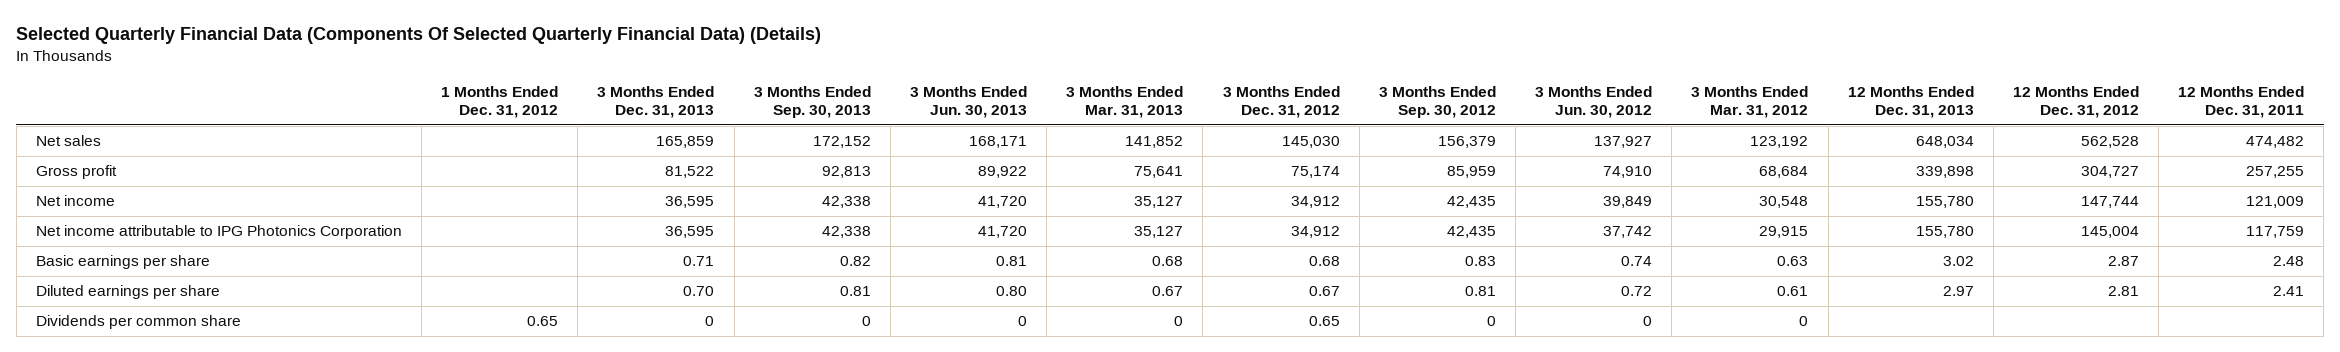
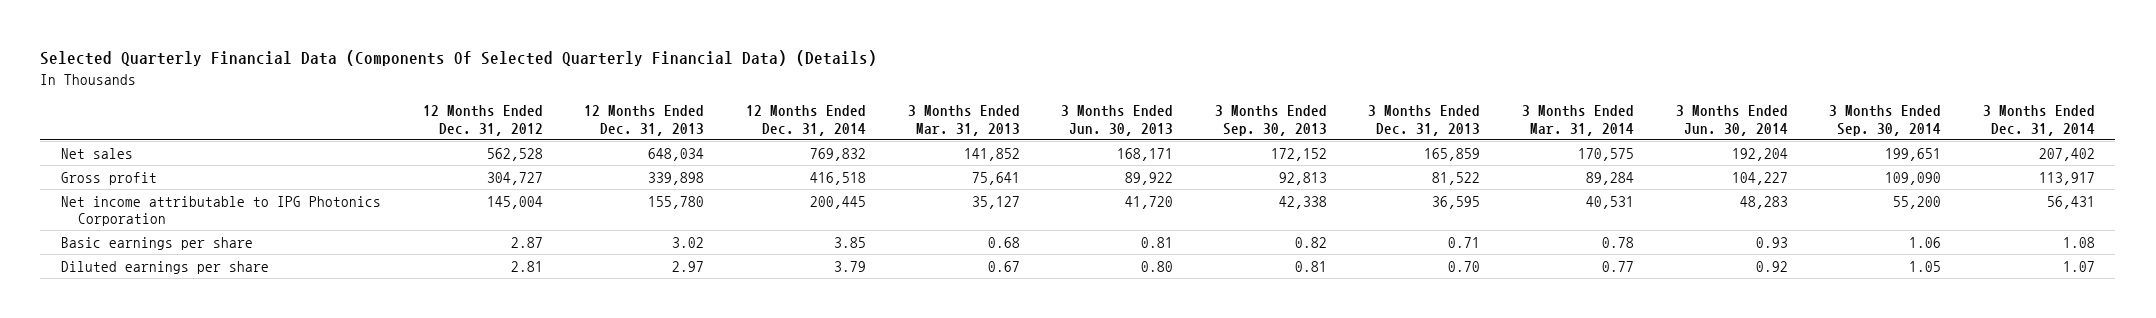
[441,85,559,119] 1 Months Ended Dec. 31, 2012 -> none
[1222,85,1340,119] 3 Months Ended Dec. 31, 2012 -> none
[1378,85,1496,119] 3 Months Ended Sep. 30, 2012 -> none
[1535,85,1653,119] 3 Months Ended Jun. 30, 2012 -> none
[1691,85,1809,119] 3 Months Ended Mar. 31, 2012 -> none
[2178,85,2305,119] 12 Months Ended Dec. 31, 2011 -> none
none -> [745,105,866,136] 12 Months Ended Dec. 31, 2014
none -> [1521,105,1634,136] 3 Months Ended Mar. 31, 2014
none -> [1675,105,1788,136] 3 Months Ended Jun. 30, 2014
none -> [1829,105,1942,136] 3 Months Ended Sep. 30, 2014
none -> [1982,105,2095,136] 3 Months Ended Dec. 31, 2014
[35,195,115,207] Net income -> none
[35,315,241,330] Dividends per common share -> none

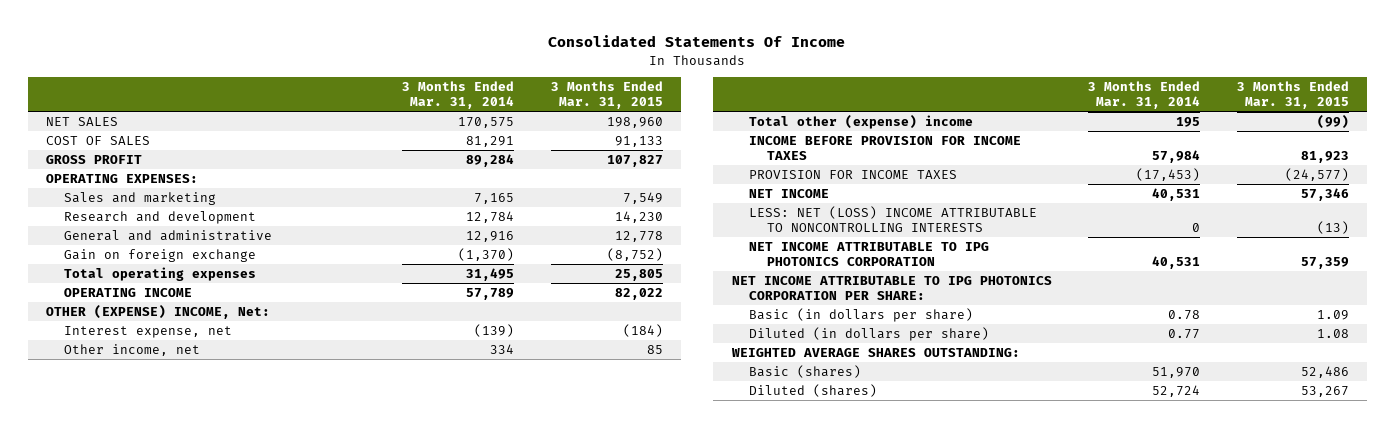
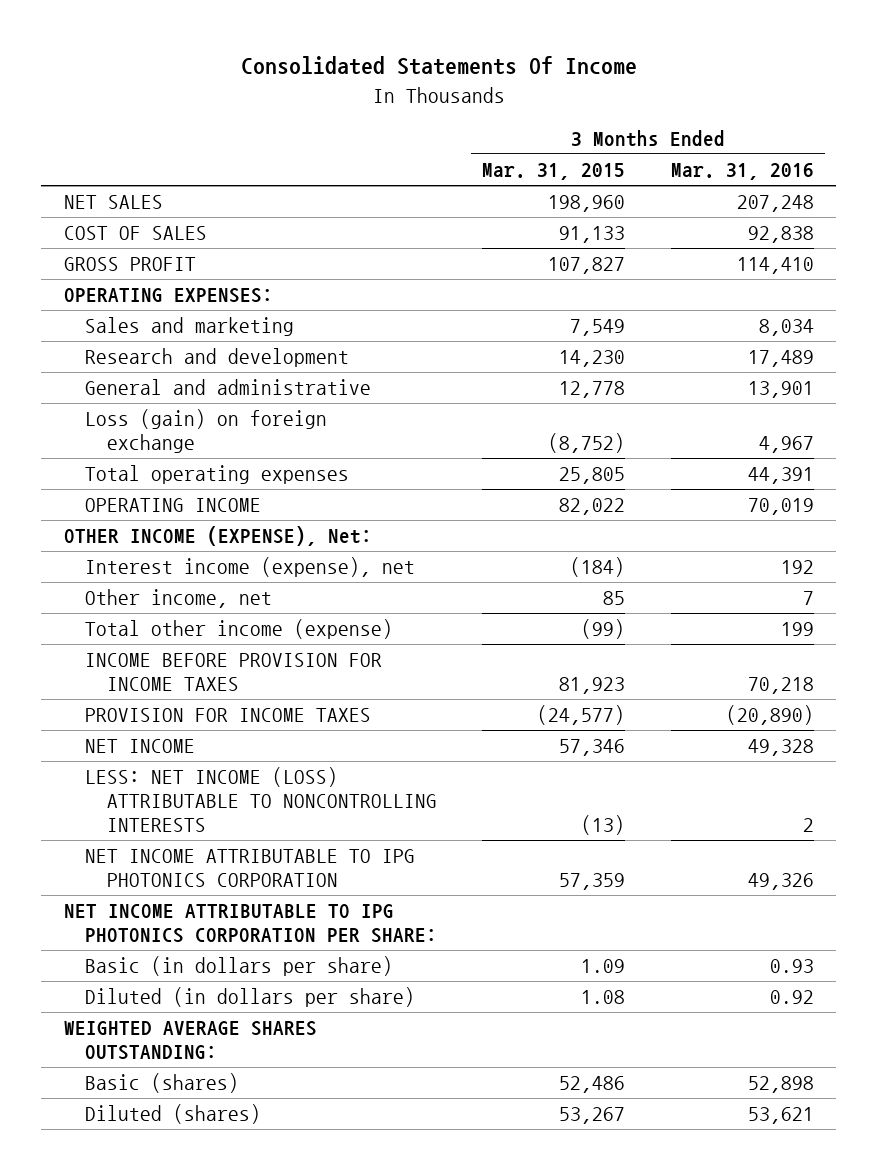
[402,81,515,110] 3 Months Ended Mar. 31, 2014 -> none
none -> [670,163,814,181] Mar. 31, 2016
[63,248,256,262] Gain on foreign exchange -> [85,409,328,454] Loss (gain) on foreign exchange
[45,304,270,319] OTHER (EXPENSE) INCOME, Net: -> [63,526,372,547] OTHER INCOME (EXPENSE), Net:
[63,325,232,338] Interest expense, net -> [85,557,416,578] Interest income (expense), net
[749,114,974,129] Total other (expense) income -> [85,619,394,640] Total other income (expense)
[749,205,1038,233] LESS: NET (LOSS) INCOME ATTRIBUTABLE TO NONCONTROLLING INTERESTS -> [85,767,438,833] LESS: NET INCOME (LOSS) ATTRIBUTABLE TO NONCONTROLLING INTERESTS

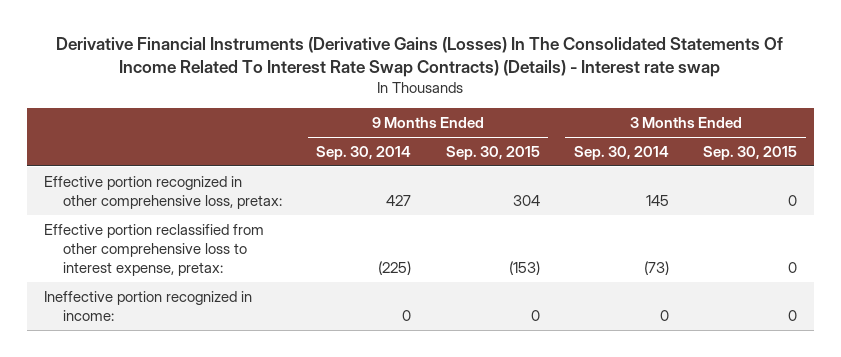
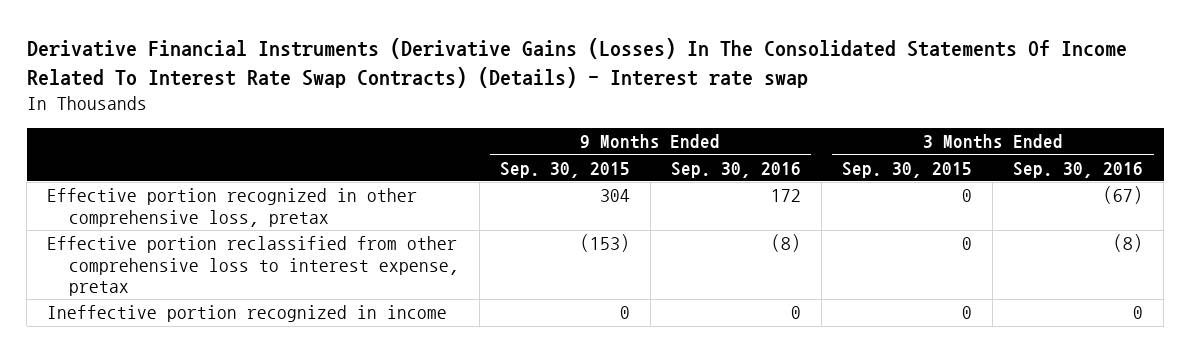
[316,145,412,160] Sep. 30, 2014 -> none
[573,145,669,160] Sep. 30, 2014 -> none
none -> [671,161,802,178] Sep. 30, 2016
none -> [1013,161,1144,178] Sep. 30, 2016
[43,175,283,209] Effective portion recognized in other comprehensive loss, pretax: -> [47,188,418,227] Effective portion recognized in other comprehensive loss, pretax
[43,223,264,276] Effective portion reclassified from other comprehensive loss to interest expense, pretax: -> [47,236,459,297] Effective portion reclassified from other comprehensive loss to interest expense, pretax
[43,290,252,321] Ineffective portion recognized in income: -> [47,305,448,323] Ineffective portion recognized in income

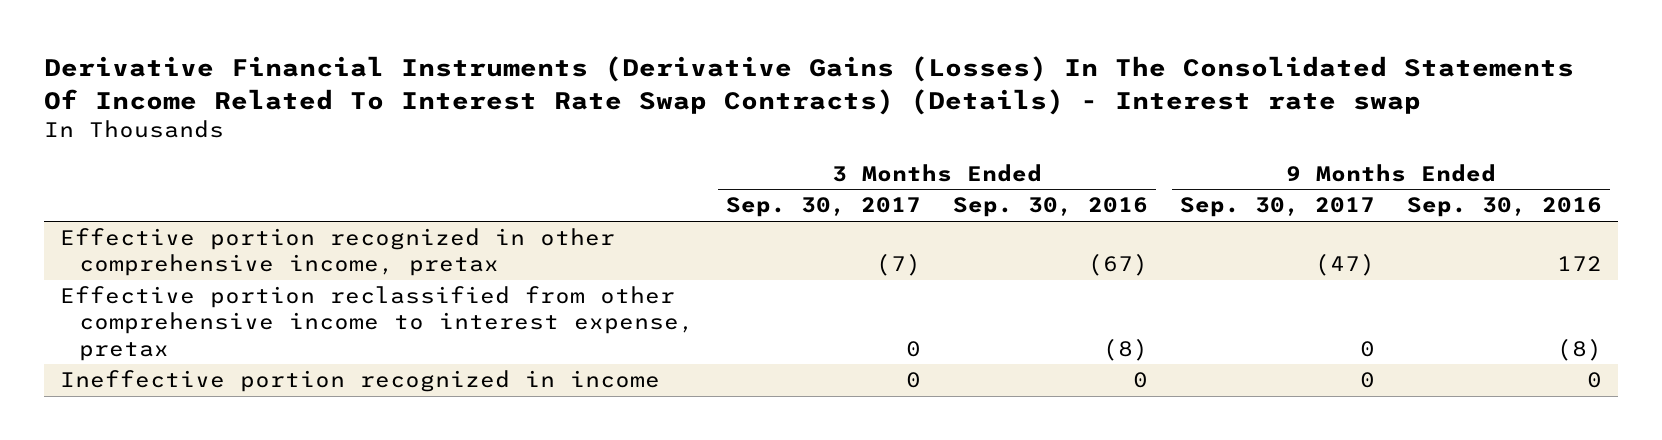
[499,161,630,178] Sep. 30, 2015 -> none
[842,161,973,178] Sep. 30, 2015 -> none
none -> [726,197,922,218] Sep. 30, 2017
none -> [1180,197,1376,218] Sep. 30, 2017
[47,188,418,227] Effective portion recognized in other comprehensive loss, pretax -> [59,228,615,277] Effective portion recognized in other comprehensive income, pretax
[47,236,459,297] Effective portion reclassified from other comprehensive loss to interest expense, pretax -> [59,286,695,361] Effective portion reclassified from other comprehensive income to interest expense, pretax

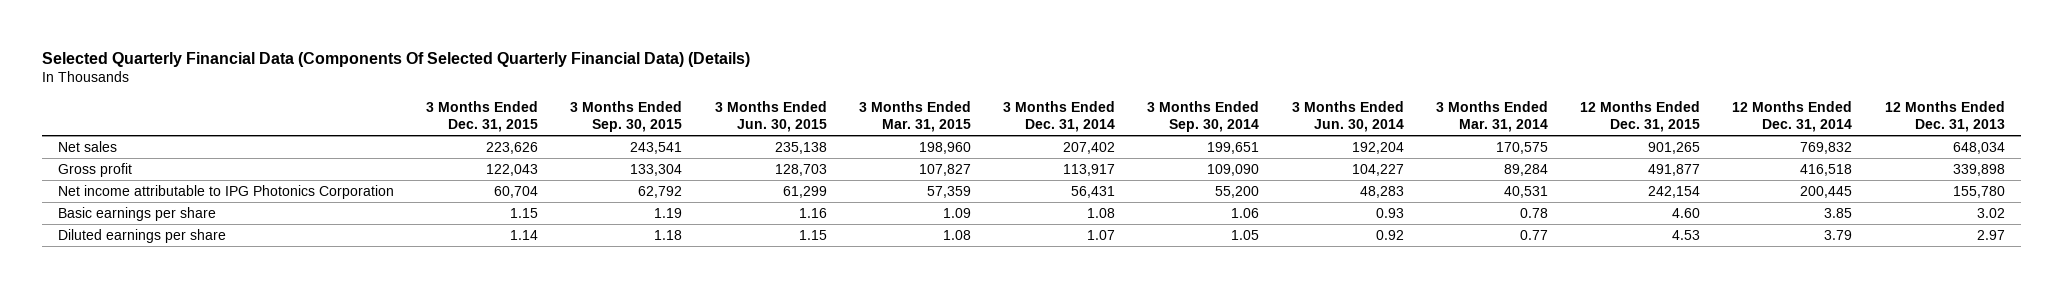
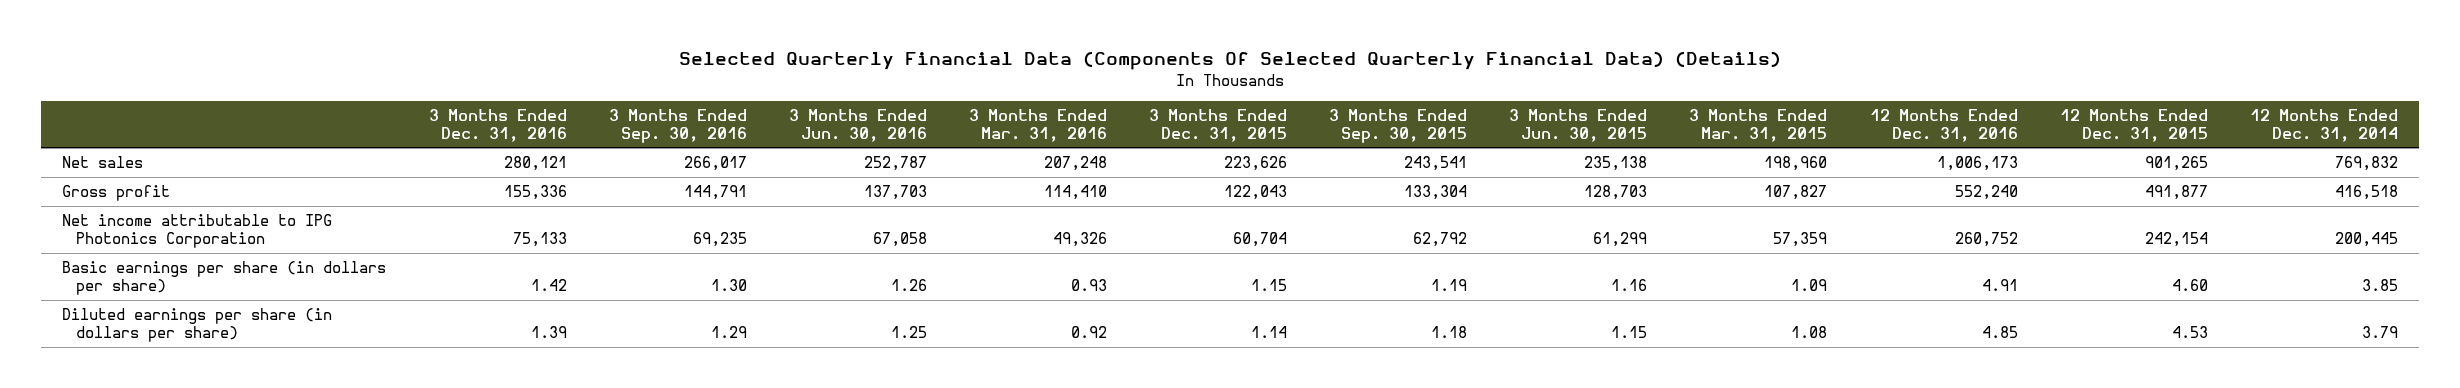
[1003,101,1116,133] 3 Months Ended Dec. 31, 2014 -> none
[1147,101,1260,133] 3 Months Ended Sep. 30, 2014 -> none
[1291,101,1404,133] 3 Months Ended Jun. 30, 2014 -> none
[1435,101,1548,133] 3 Months Ended Mar. 31, 2014 -> none
[1884,101,2005,133] 12 Months Ended Dec. 31, 2013 -> none
none -> [428,109,567,142] 3 Months Ended Dec. 31, 2016
none -> [608,109,747,143] 3 Months Ended Sep. 30, 2016
none -> [788,109,927,142] 3 Months Ended Jun. 30, 2016
none -> [968,109,1107,142] 3 Months Ended Mar. 31, 2016
none -> [1869,109,2018,142] 12 Months Ended Dec. 31, 2016
[57,206,216,221] Basic earnings per share -> [62,261,387,296] Basic earnings per share (in dollars per share)
[57,228,226,243] Diluted earnings per share -> [62,308,333,343] Diluted earnings per share (in dollars per share)

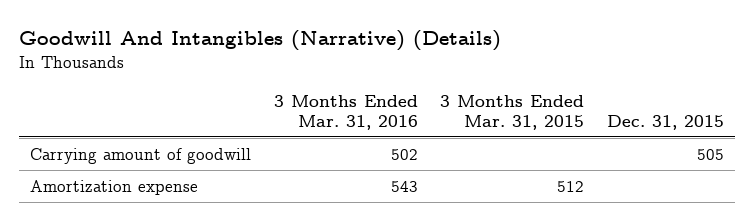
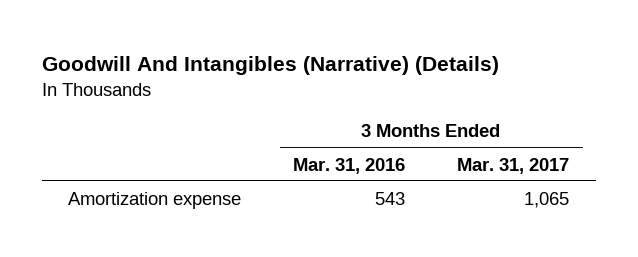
[440,94,585,130] 3 Months Ended Mar. 31, 2015 -> none
[607,114,725,130] Dec. 31, 2015 -> none
none -> [457,157,570,174] Mar. 31, 2017
[29,148,251,165] Carrying amount of goodwill -> none

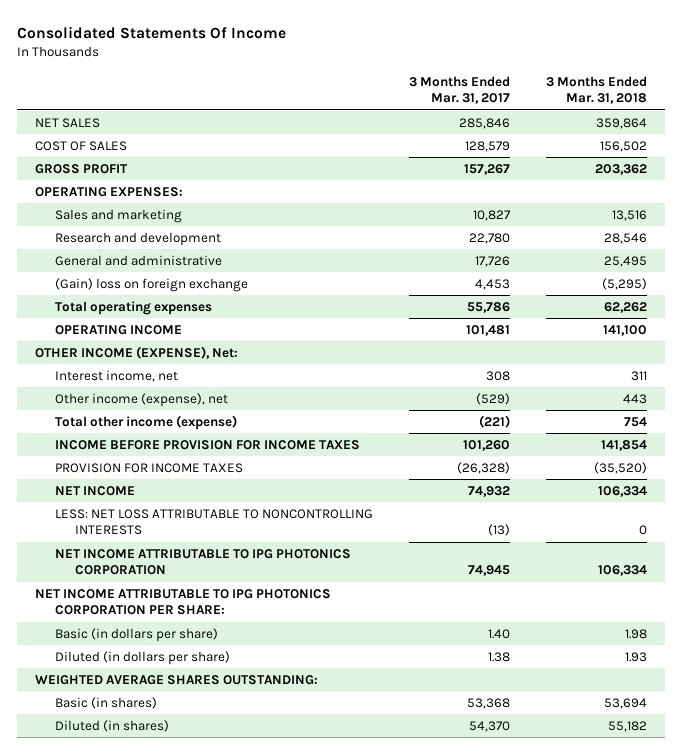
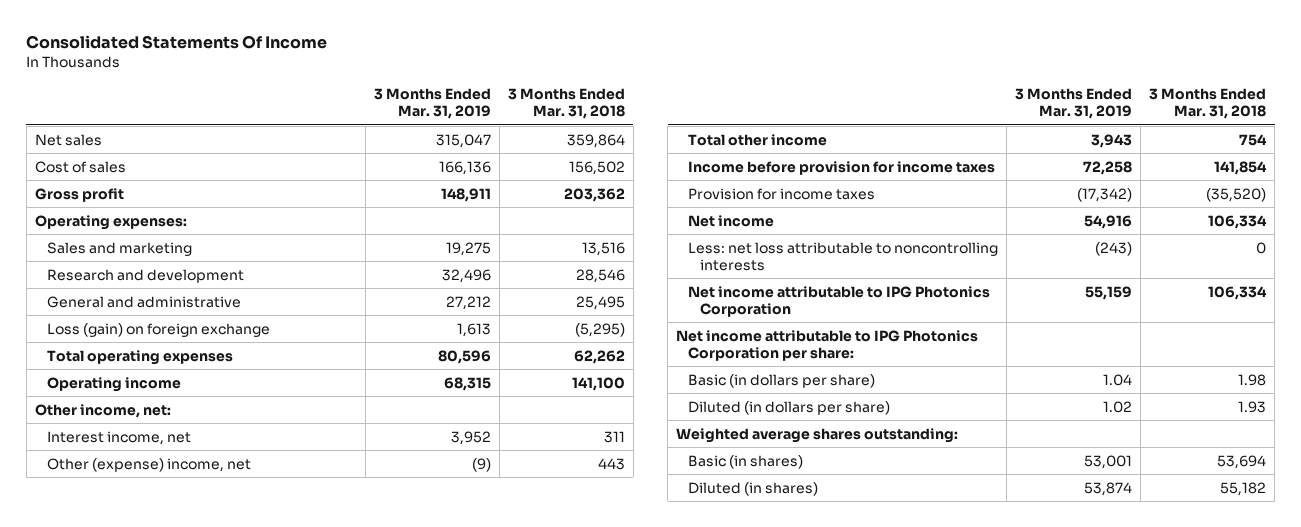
[409,75,511,105] 3 Months Ended Mar. 31, 2017 -> none
none -> [373,88,491,119] 3 Months Ended Mar. 31, 2019
[34,117,100,128] NET SALES -> [34,133,102,146] Net sales
[34,140,127,151] COST OF SALES -> [34,160,126,173] Cost of sales
[34,163,128,174] GROSS PROFIT -> [34,187,124,202] Gross profit
[34,186,183,197] OPERATING EXPENSES: -> [34,214,187,230] Operating expenses:
[55,277,249,292] (Gain) loss on foreign exchange -> [46,322,270,337] Loss (gain) on foreign exchange
[55,324,183,335] OPERATING INCOME -> [46,376,181,392] Operating income
[34,345,238,359] OTHER INCOME (EXPENSE), Net: -> [34,403,171,418] Other income, net:
[55,392,229,407] Other income (expense), net -> [46,457,251,472] Other (expense) income, net
[55,414,238,430] Total other income (expense) -> [688,133,828,146] Total other income
[55,439,361,450] INCOME BEFORE PROVISION FOR INCOME TAXES -> [688,160,996,175] Income before provision for income taxes
[55,462,244,473] PROVISION FOR INCOME TAXES -> [688,187,876,200] Provision for income taxes
[55,485,136,496] NET INCOME -> [688,214,775,227] Net income
[55,508,374,536] LESS: NET LOSS ATTRIBUTABLE TO NONCONTROLLING INTERESTS -> [688,241,999,271] Less: net loss attributable to noncontrolling interests
[55,548,352,576] NET INCOME ATTRIBUTABLE TO IPG PHOTONICS CORPORATION -> [688,285,991,317] Net income attributable to IPG Photonics Corporation
[34,588,331,616] NET INCOME ATTRIBUTABLE TO IPG PHOTONICS CORPORATION PER SHARE: -> [676,329,979,361] Net income attributable to IPG Photonics Corporation per share:
[34,674,318,685] WEIGHTED AVERAGE SHARES OUTSTANDING: -> [676,427,959,443] Weighted average shares outstanding:

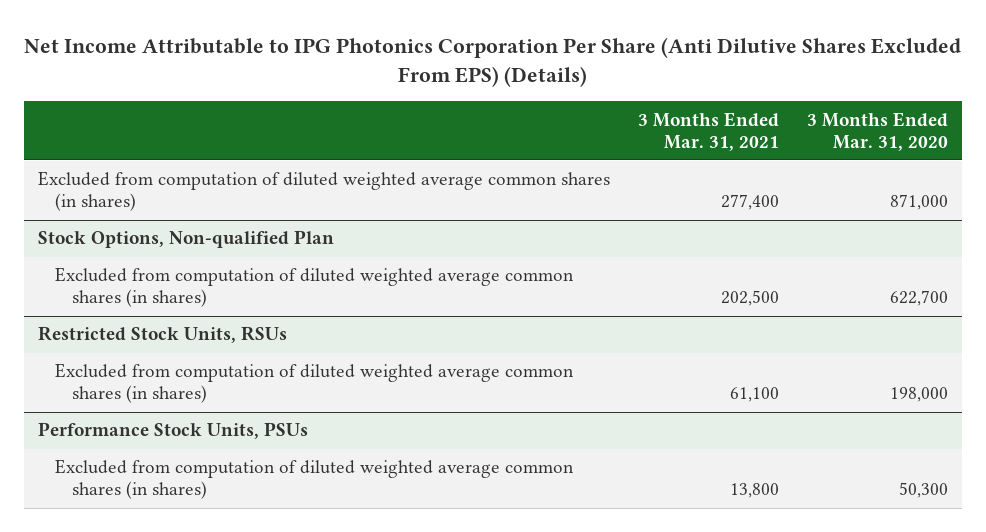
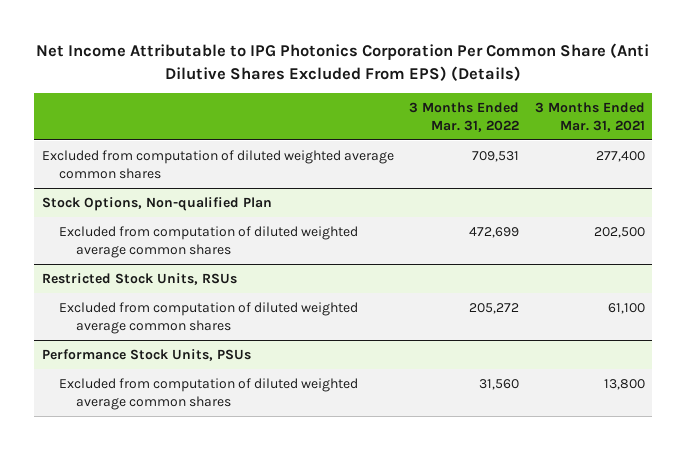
[24,37,962,88] Net Income Attributable to IPG Photonics Corporation Per Share (Anti Dilutive Shares Excluded From EPS) (Details) -> [36,43,650,81] Net Income Attributable to IPG Photonics Corporation Per Common Share (Anti Dilutive Shares Excluded From EPS) (Details)
[807,111,949,151] 3 Months Ended Mar. 31, 2020 -> none
none -> [409,101,520,132] 3 Months Ended Mar. 31, 2022
[37,171,610,212] Excluded from computation of diluted weighted average common shares (in shares) -> [42,150,395,180] Excluded from computation of diluted weighted average common shares
[54,267,574,308] Excluded from computation of diluted weighted average common shares (in shares) -> [58,226,358,259] Excluded from computation of diluted weighted average common shares
[54,363,574,404] Excluded from computation of diluted weighted average common shares (in shares) -> [58,302,358,335] Excluded from computation of diluted weighted average common shares
[54,459,574,500] Excluded from computation of diluted weighted average common shares (in shares) -> [58,378,358,411] Excluded from computation of diluted weighted average common shares

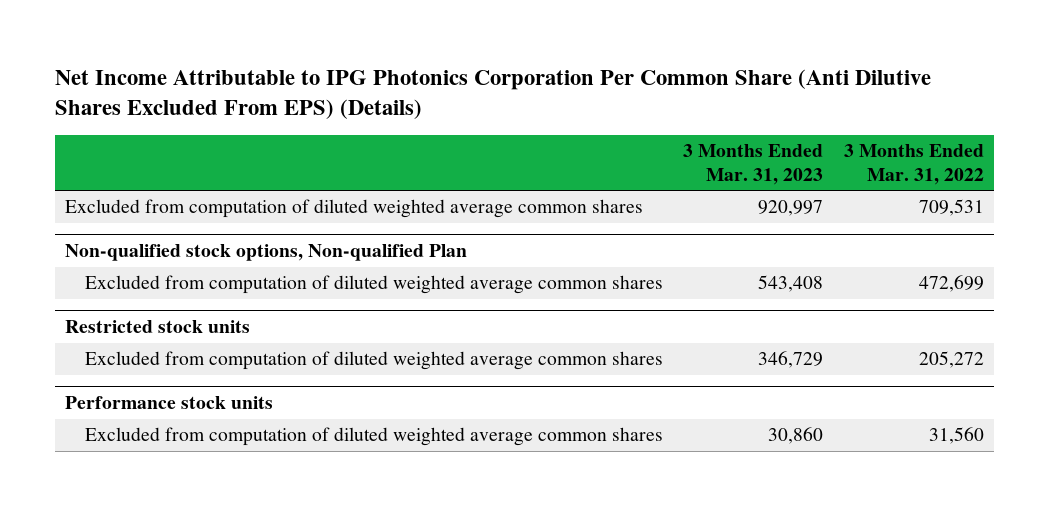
[534,101,645,132] 3 Months Ended Mar. 31, 2021 -> none
none -> [683,144,824,186] 3 Months Ended Mar. 31, 2023
[42,197,273,212] Stock Options, Non-qualified Plan -> [64,244,467,262] Non-qualified stock options, Non-qualified Plan
[42,273,238,286] Restricted Stock Units, RSUs -> [64,320,250,334] Restricted stock units
[42,349,252,362] Performance Stock Units, PSUs -> [64,396,273,410] Performance stock units

